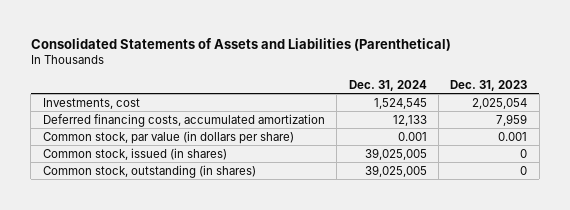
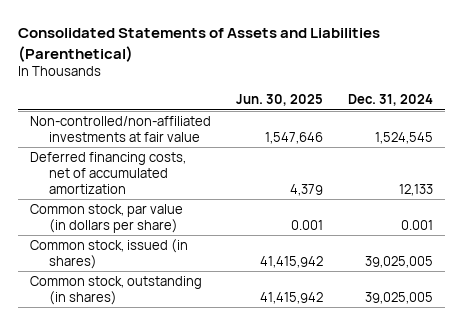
[450,79,528,91] Dec. 31, 2023 -> none
none -> [235,94,323,107] Jun. 30, 2025
[42,97,140,109] Investments, cost -> [30,115,212,142] Non-controlled/non-affiliated investments at fair value
[42,113,325,127] Deferred financing costs, accumulated amortization -> [30,151,187,194] Deferred financing costs, net of accumulated amortization

